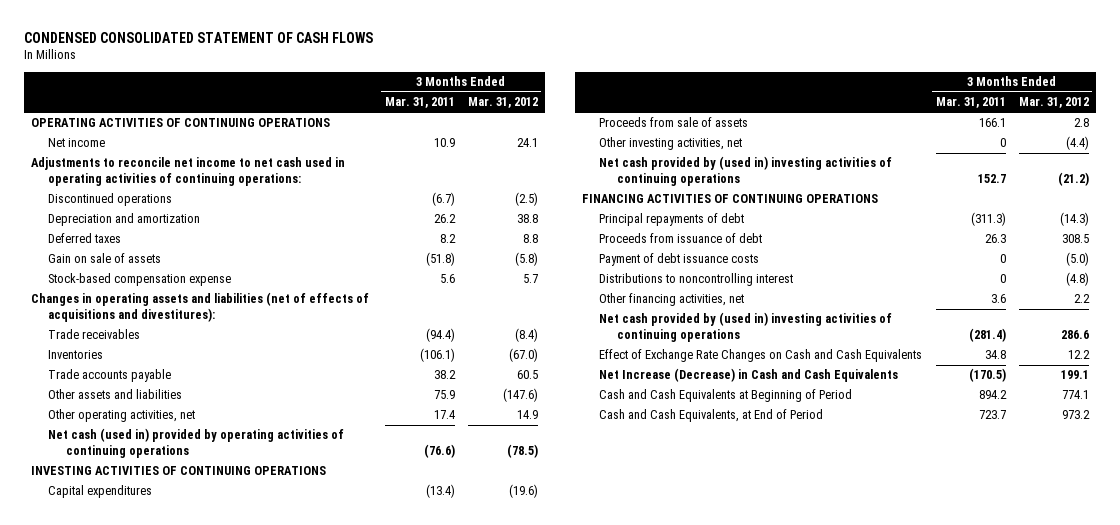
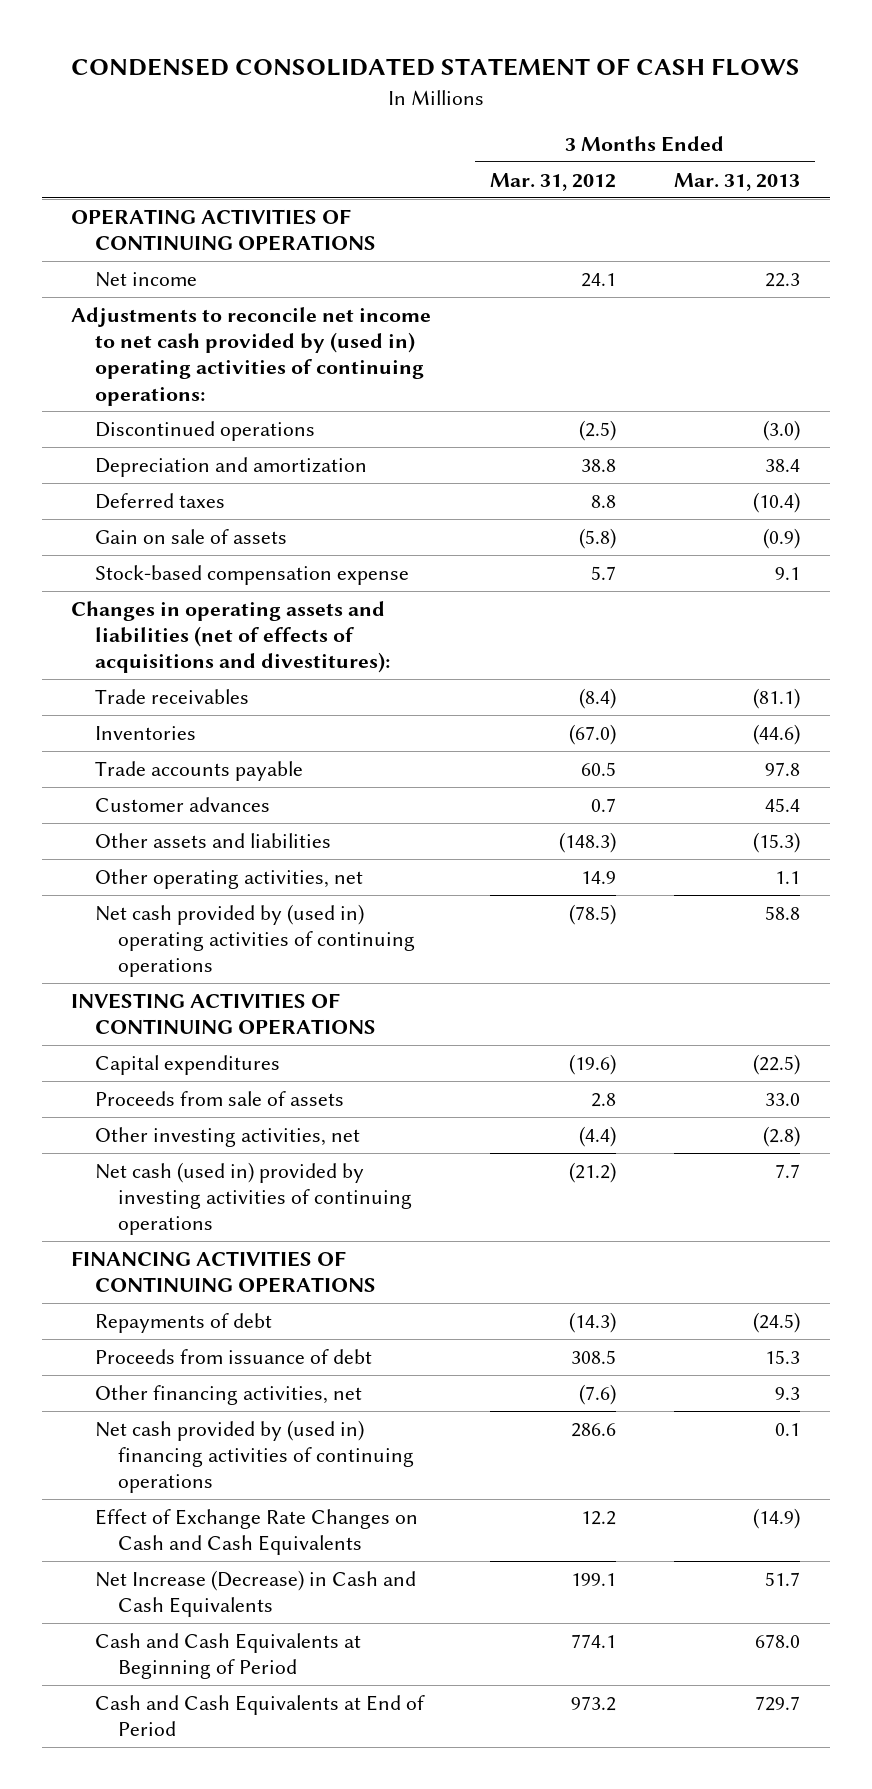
[384,97,455,109] Mar. 31, 2011 -> none
none -> [674,172,801,191] Mar. 31, 2013
[30,157,345,187] Adjustments to reconcile net income to net cash used in operating activities of continuing operations: -> [71,306,432,406] Adjustments to reconcile net income to net cash provided by (used in) operating activities of continuing operations:
none -> [94,796,270,812] Customer advances
[502,388,538,403] (147.6) -> [558,831,616,853] (148.3)
[48,428,345,459] Net cash (used in) provided by operating activities of continuing operations -> [94,903,416,978] Net cash provided by (used in) operating activities of continuing operations
[599,156,893,187] Net cash provided by (used in) investing activities of continuing operations -> [94,1161,413,1236] Net cash (used in) provided by investing activities of continuing operations
[599,213,745,227] Principal repayments of debt -> [94,1312,272,1333] Repayments of debt
[599,253,760,267] Payment of debt issuance costs -> none
[599,273,794,287] Distributions to noncontrolling interest -> none
[1074,294,1091,304] 2.2 -> [578,1383,616,1405] (7.6)
[599,312,893,343] Net cash provided by (used in) investing activities of continuing operations -> [94,1419,415,1494] Net cash provided by (used in) financing activities of continuing operations
[599,409,824,423] Cash and Cash Equivalents, at End of Period -> [94,1694,425,1737] Cash and Cash Equivalents at End of Period

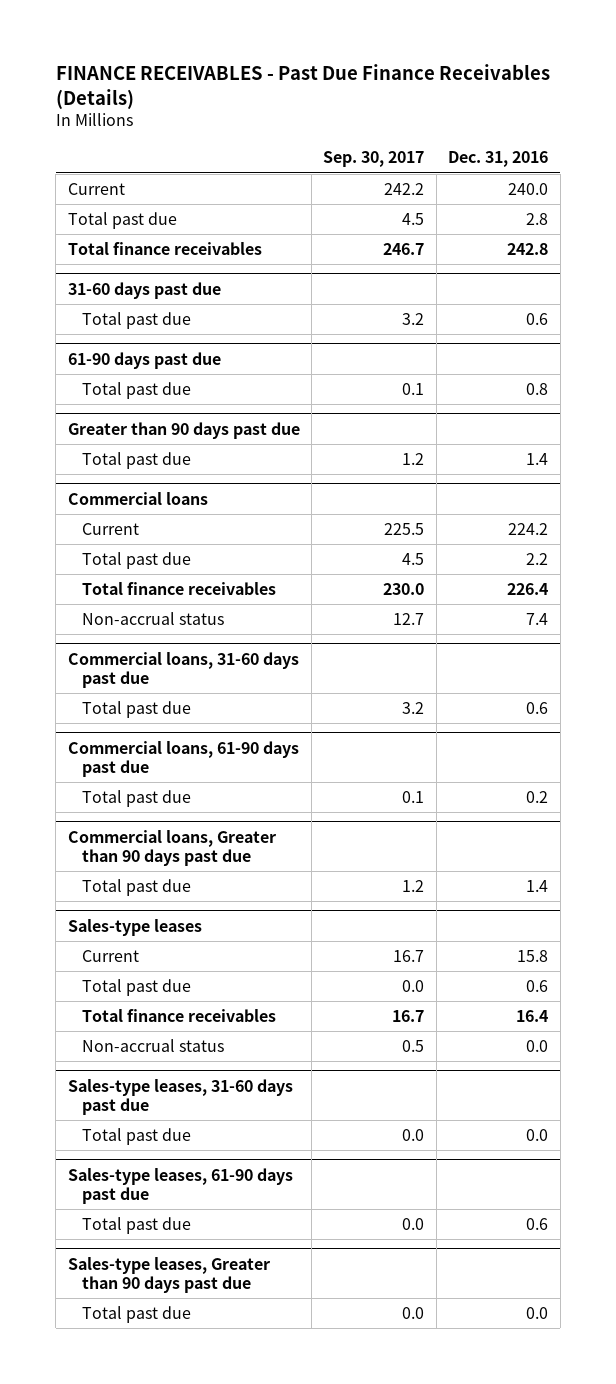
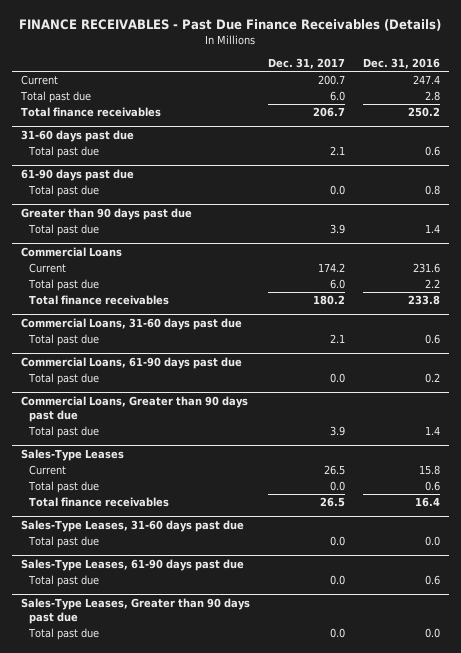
[323,151,425,168] Sep. 30, 2017 -> none
none -> [267,58,345,70] Dec. 31, 2017
[508,182,549,195] 240.0 -> [413,75,441,85] 247.4
[507,242,549,255] 242.8 -> [408,107,441,118] 250.2
[67,491,208,505] Commercial loans -> [20,247,122,258] Commercial Loans
[508,522,549,535] 224.2 -> [413,263,441,274] 231.6
[81,611,224,625] Non-accrual status -> none
[507,582,549,595] 226.4 -> [408,295,441,306] 233.8
[67,651,299,688] Commercial loans, 31-60 days past due -> [20,318,242,331] Commercial Loans, 31-60 days past due
[67,740,299,777] Commercial loans, 61-90 days past due -> [20,357,242,370] Commercial Loans, 61-90 days past due
[67,829,276,866] Commercial loans, Greater than 90 days past due -> [20,396,248,422] Commercial Loans, Greater than 90 days past due
[67,918,202,936] Sales-type leases -> [20,449,124,462] Sales-Type Leases
[81,1038,224,1052] Non-accrual status -> none
[67,1078,293,1115] Sales-type leases, 31-60 days past due -> [20,520,244,533] Sales-Type Leases, 31-60 days past due
[67,1167,293,1204] Sales-type leases, 61-90 days past due -> [20,559,244,572] Sales-Type Leases, 61-90 days past due
[67,1256,270,1293] Sales-type leases, Greater than 90 days past due -> [20,598,250,624] Sales-Type Leases, Greater than 90 days past due

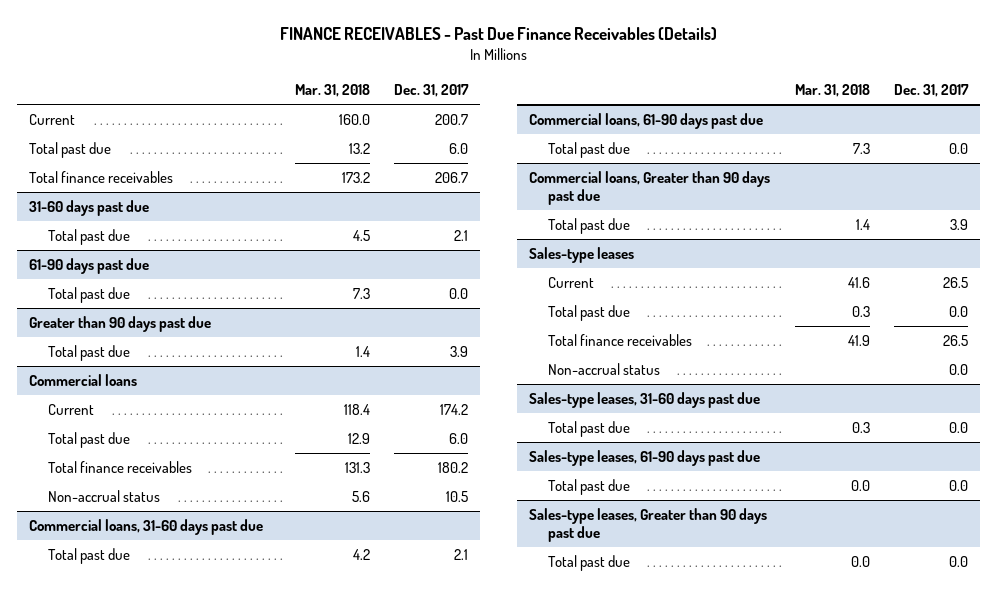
[363,58,441,70] Dec. 31, 2016 -> none
none -> [294,83,370,97] Mar. 31, 2018
[20,247,122,258] Commercial Loans -> [29,373,138,386] Commercial loans
none -> [47,489,160,502] Non-accrual status
[20,318,242,331] Commercial Loans, 31-60 days past due -> [29,518,264,535] Commercial loans, 31-60 days past due
[20,357,242,370] Commercial Loans, 61-90 days past due -> [529,112,764,129] Commercial loans, 61-90 days past due
[20,396,248,422] Commercial Loans, Greater than 90 days past due -> [529,170,771,205] Commercial loans, Greater than 90 days past due
[20,449,124,462] Sales-Type Leases -> [529,246,635,263] Sales-type leases
none -> [547,362,660,375] Non-accrual status
[20,520,244,533] Sales-Type Leases, 31-60 days past due -> [529,391,761,408] Sales-type leases, 31-60 days past due
[20,559,244,572] Sales-Type Leases, 61-90 days past due -> [529,449,761,466] Sales-type leases, 61-90 days past due
[20,598,250,624] Sales-Type Leases, Greater than 90 days past due -> [529,507,768,542] Sales-type leases, Greater than 90 days past due

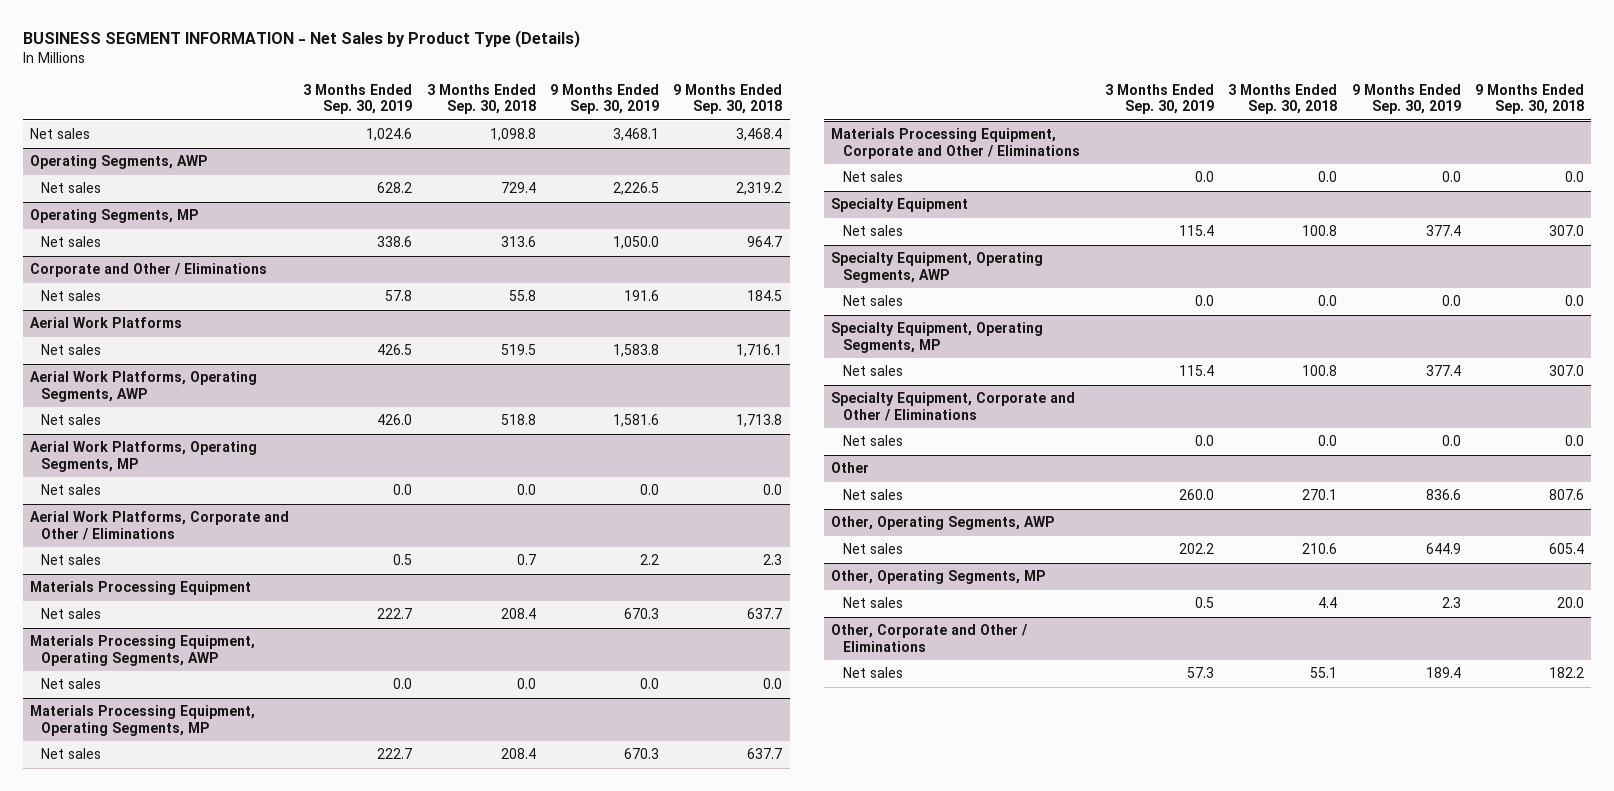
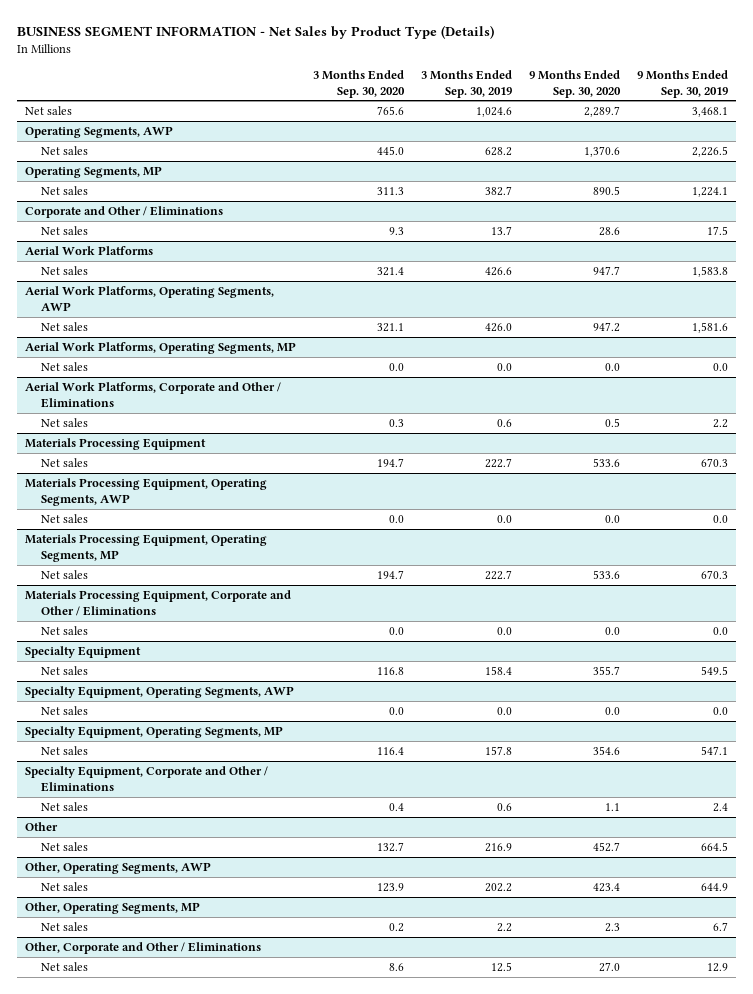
[426,84,536,115] 3 Months Ended Sep. 30, 2018 -> none
[673,84,783,115] 9 Months Ended Sep. 30, 2018 -> none
none -> [312,69,405,98] 3 Months Ended Sep. 30, 2020
none -> [528,69,621,98] 9 Months Ended Sep. 30, 2020
[377,236,413,248] 338.6 -> [484,185,512,196] 382.7
[612,236,659,250] 1,050.0 -> [691,186,728,197] 1,224.1
[385,290,413,302] 57.8 -> [490,225,512,235] 13.7
[623,290,659,302] 191.6 -> [706,225,728,235] 17.5
[377,344,413,356] 426.5 -> [484,266,512,276] 426.6
[393,554,413,566] 0.5 -> [496,418,512,427] 0.6
[1178,225,1214,237] 115.4 -> [484,665,512,675] 158.4
[1425,225,1461,237] 377.4 -> [700,665,728,675] 549.5
[1178,365,1214,377] 115.4 -> [484,745,512,755] 157.8
[1425,365,1461,377] 377.4 -> [700,745,728,755] 547.1
[1194,435,1214,447] 0.0 -> [496,802,512,811] 0.6
[1441,435,1461,447] 0.0 -> [712,802,728,812] 2.4
[1178,489,1214,501] 260.0 -> [484,842,512,852] 216.9
[1425,489,1461,501] 836.6 -> [700,841,728,851] 664.5
[1194,597,1214,609] 0.5 -> [496,922,512,932] 2.2
[1441,597,1461,609] 2.3 -> [712,921,728,931] 6.7
[1186,667,1214,679] 57.3 -> [490,961,512,972] 12.5
[1425,667,1461,679] 189.4 -> [706,962,728,972] 12.9

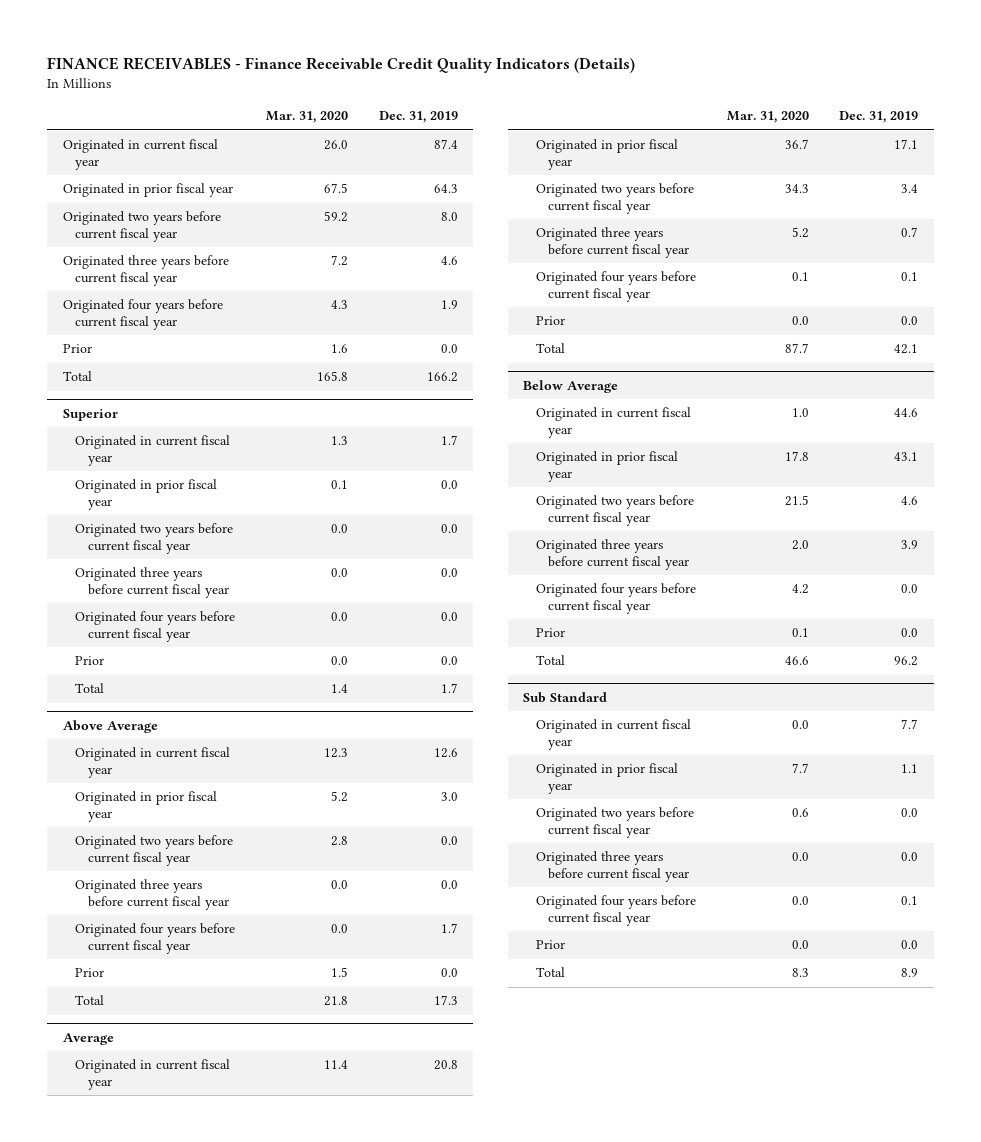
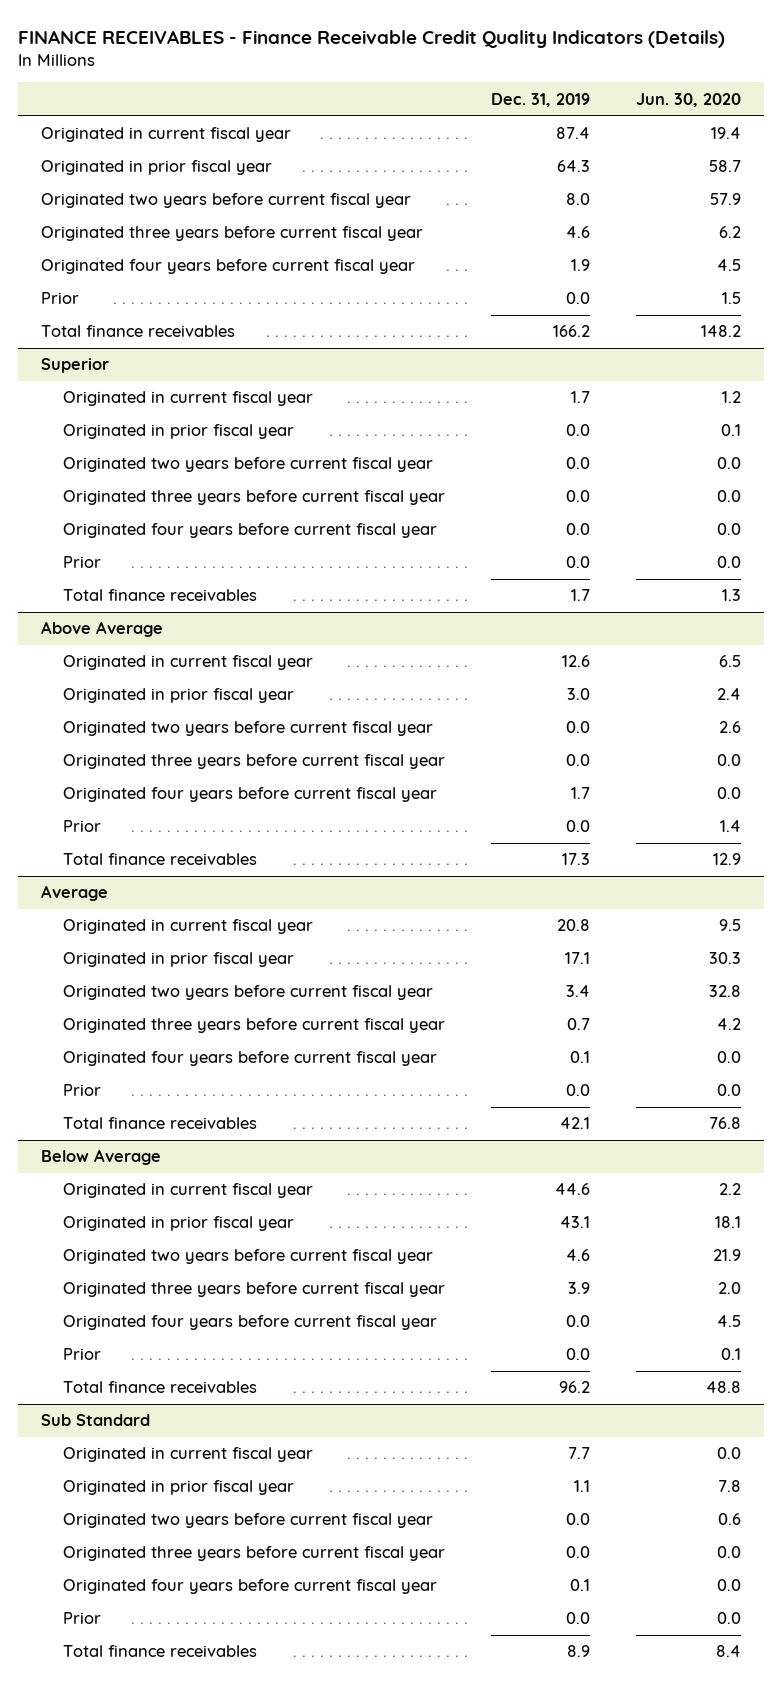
[265,111,348,124] Mar. 31, 2020 -> none
none -> [636,92,742,107] Jun. 30, 2020
[62,371,92,382] Total -> [41,325,236,338] Total finance receivables
[75,683,105,694] Total -> [62,589,257,602] Total finance receivables
[75,995,105,1006] Total -> [62,853,257,866] Total finance receivables
[535,343,565,354] Total -> [62,1117,257,1130] Total finance receivables
[535,655,565,666] Total -> [62,1381,257,1394] Total finance receivables
[535,967,565,978] Total -> [62,1645,257,1658] Total finance receivables

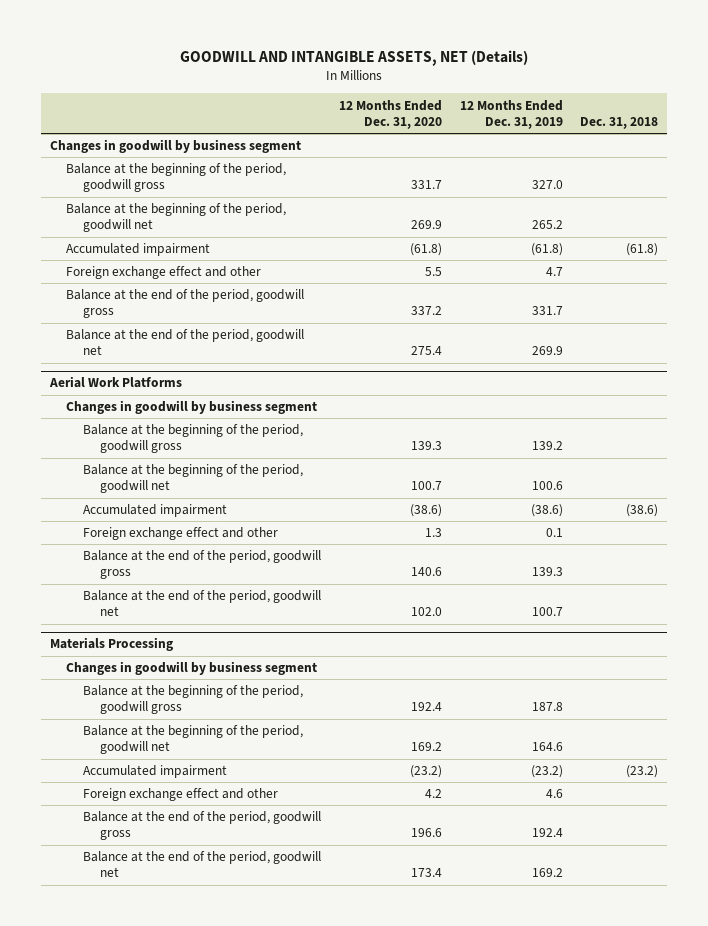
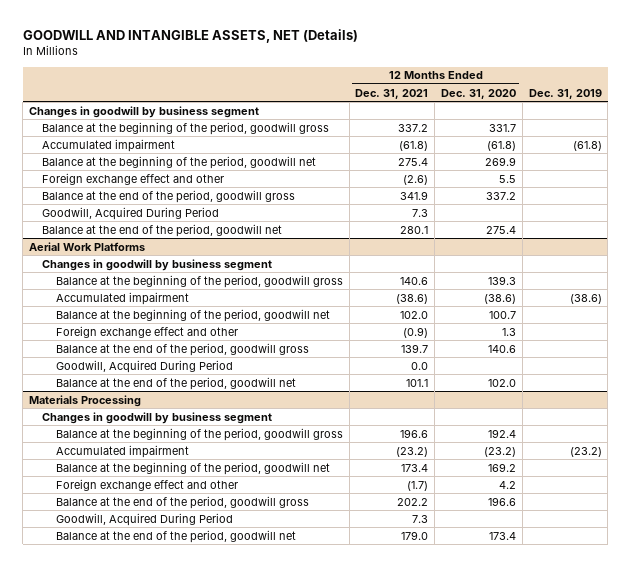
[459,99,563,129] 12 Months Ended Dec. 31, 2019 -> none
[580,116,659,129] Dec. 31, 2018 -> none
none -> [355,88,429,99] Dec. 31, 2021
none -> [528,88,602,99] Dec. 31, 2019
[66,203,287,233] Balance at the beginning of the period, goodwill net -> [42,155,317,169] Balance at the beginning of the period, goodwill net
none -> [42,206,220,220] Goodwill, Acquired During Period
[83,464,304,494] Balance at the beginning of the period, goodwill net -> [55,308,330,322] Balance at the beginning of the period, goodwill net
none -> [55,359,233,373] Goodwill, Acquired During Period
[83,725,304,755] Balance at the beginning of the period, goodwill net -> [55,461,330,475] Balance at the beginning of the period, goodwill net
none -> [55,512,233,526] Goodwill, Acquired During Period

